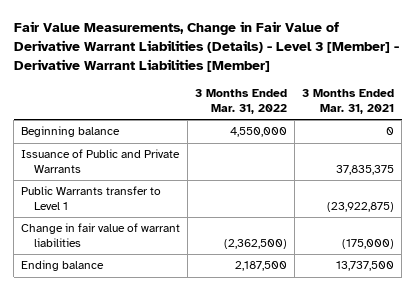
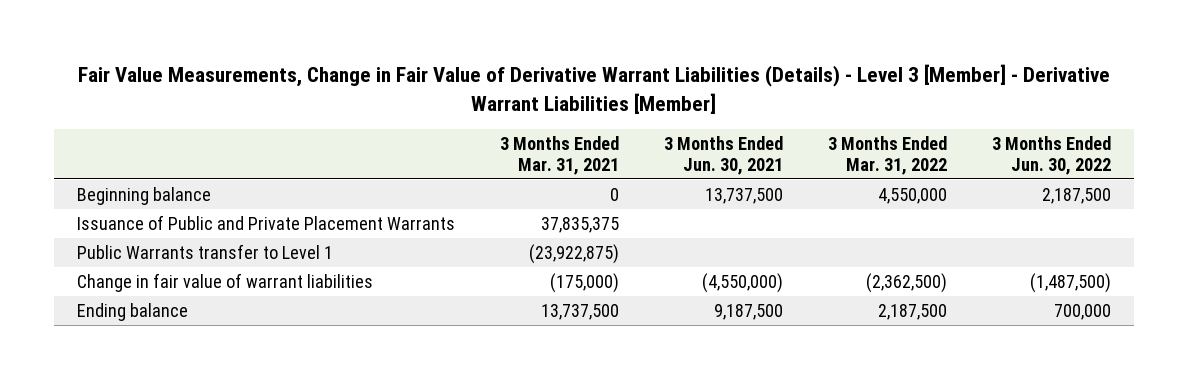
none -> [663,135,783,175] 3 Months Ended Jun. 30, 2021
none -> [992,135,1112,175] 3 Months Ended Jun. 30, 2022
[21,149,181,174] Issuance of Public and Private Warrants -> [76,214,455,230] Issuance of Public and Private Placement Warrants

